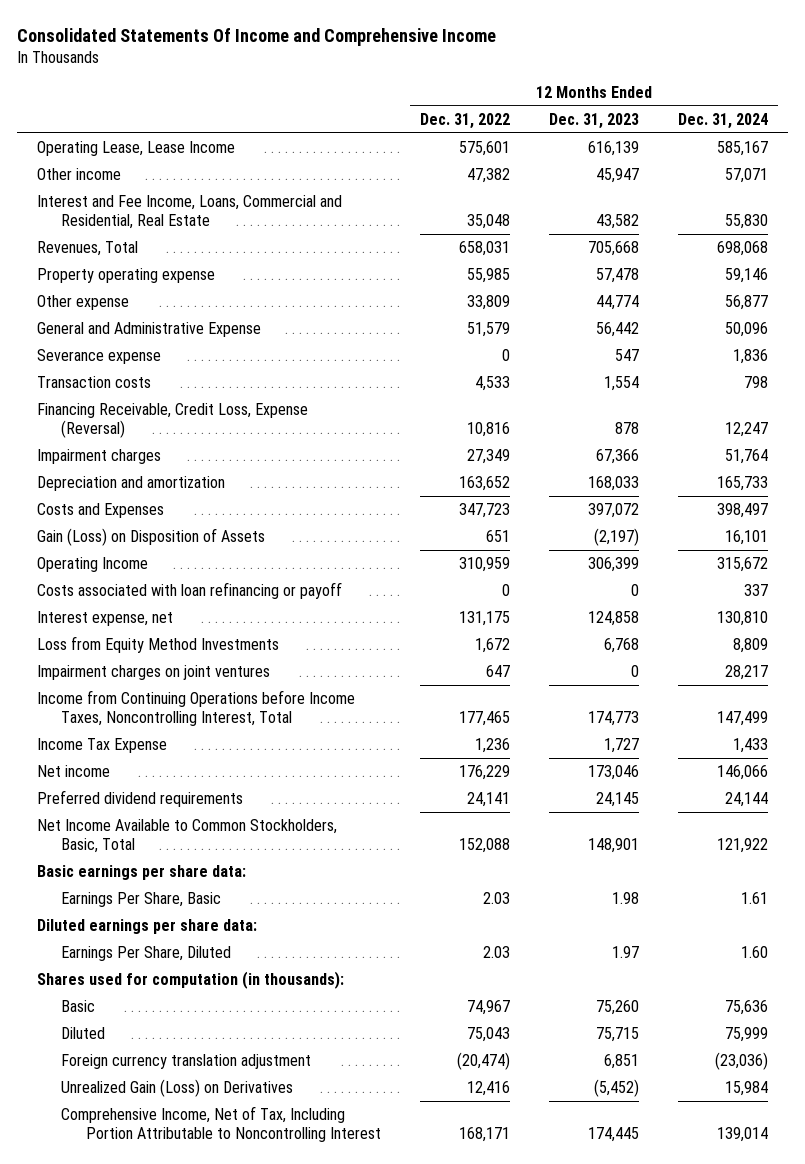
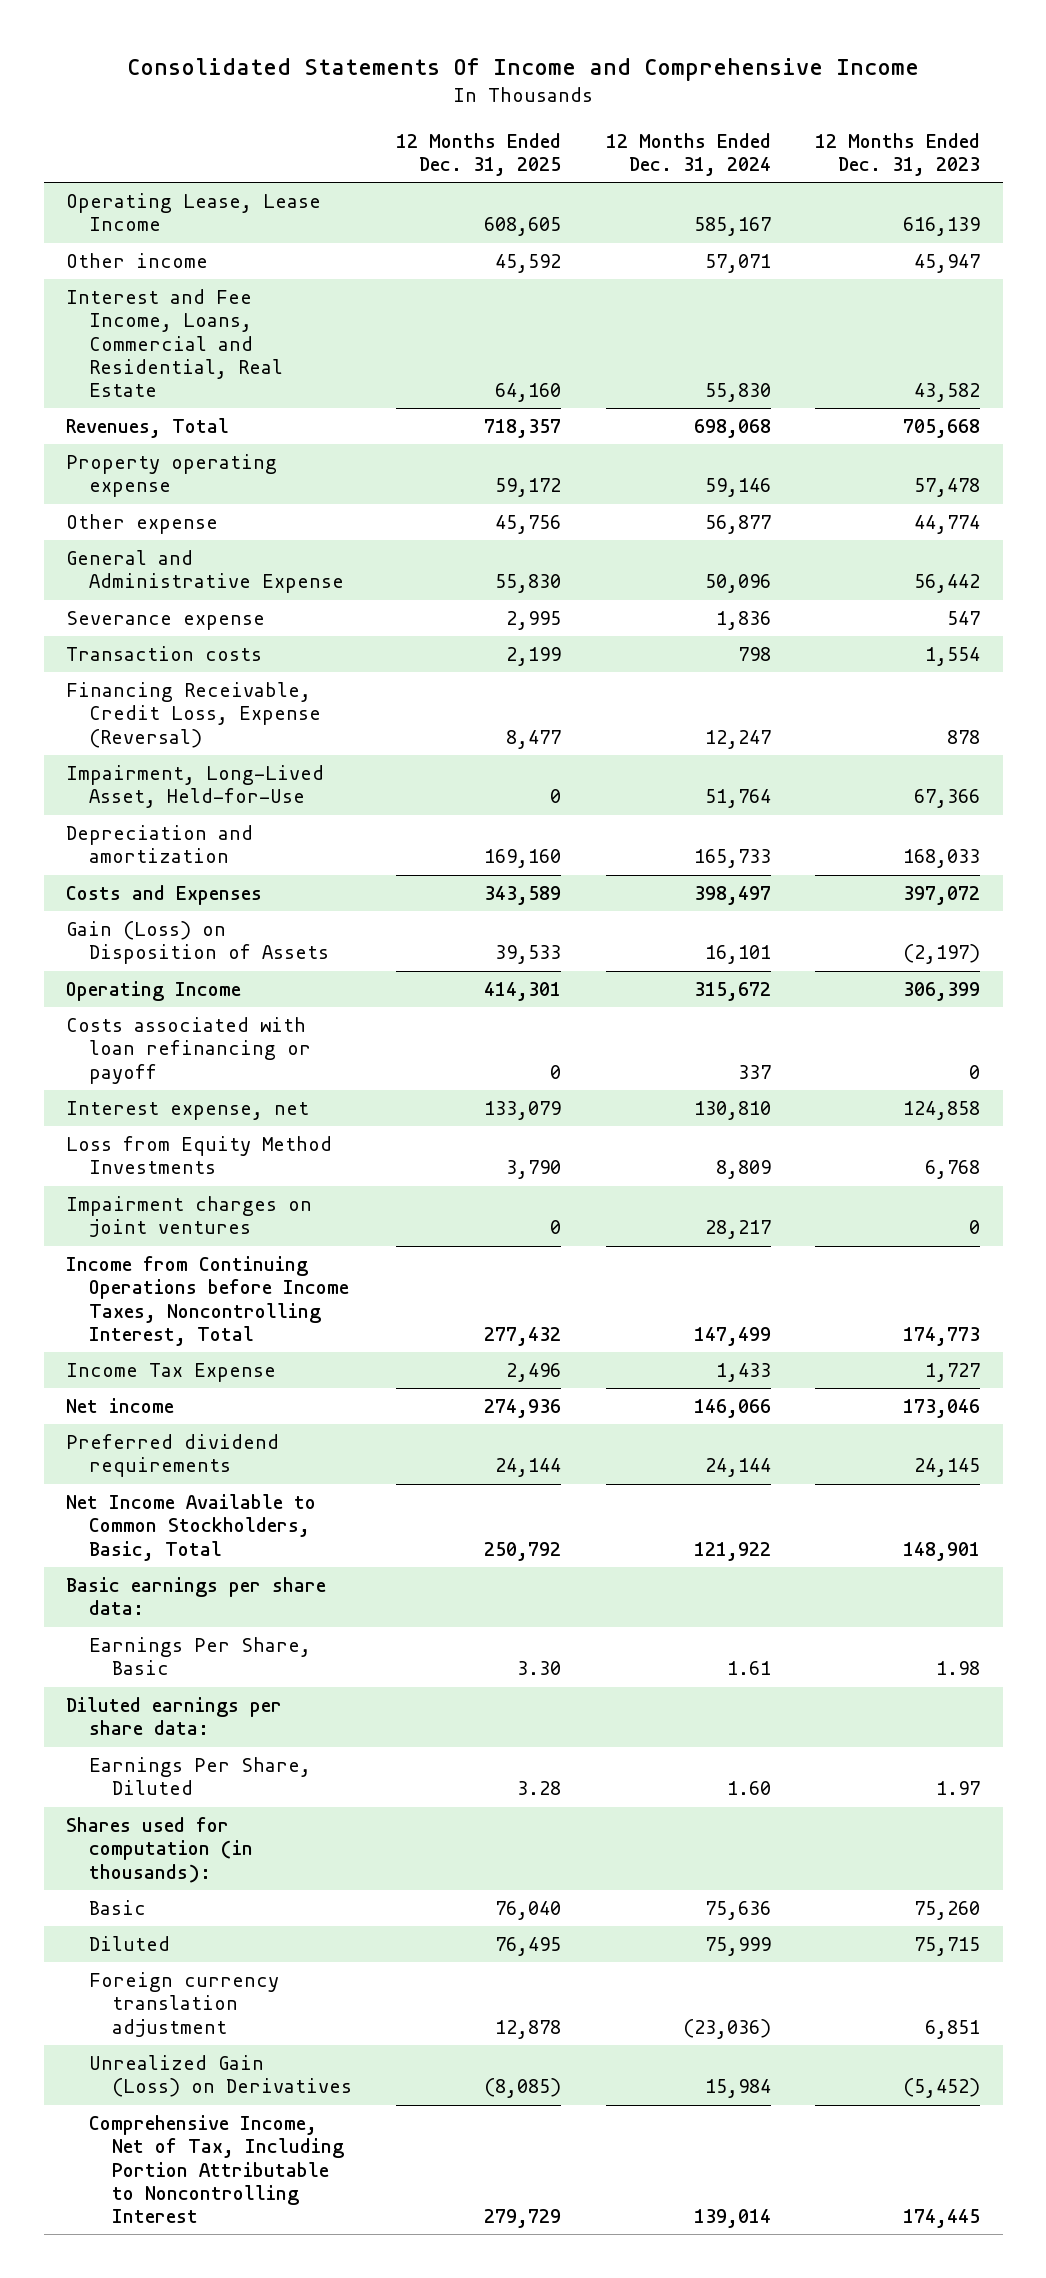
[419,112,510,129] Dec. 31, 2022 -> none
none -> [396,132,562,176] 12 Months Ended Dec. 31, 2025
[36,449,161,465] Impairment charges -> [65,765,324,809] Impairment, Long-Lived Asset, Held-for-Use

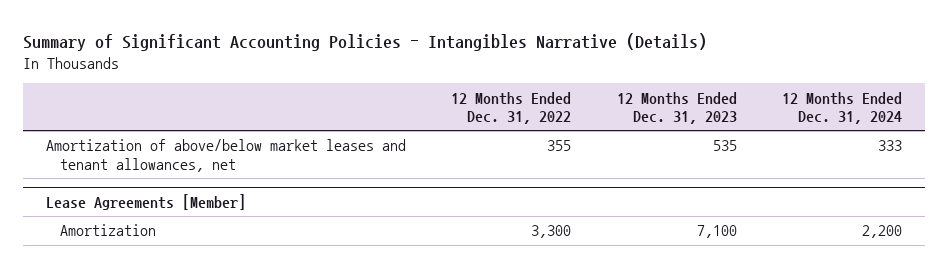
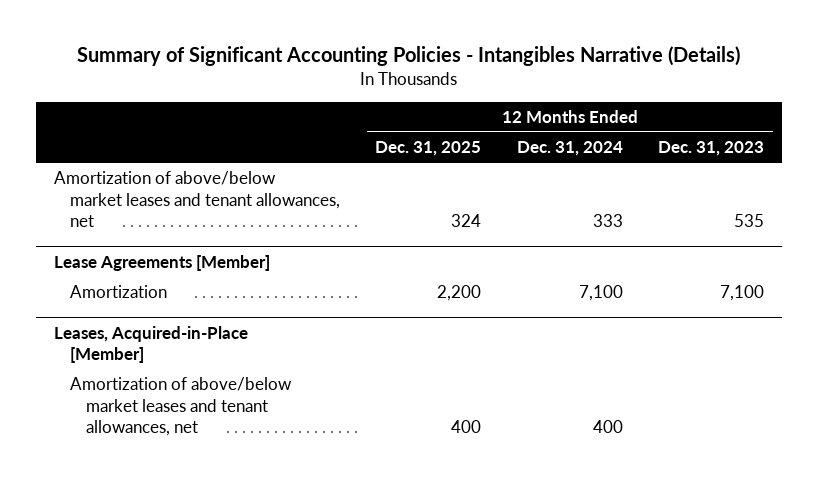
[451,91,572,124] 12 Months Ended Dec. 31, 2022 -> none
none -> [375,141,482,157] Dec. 31, 2025
[861,225,902,239] 2,200 -> [578,285,623,302] 7,100
none -> [53,325,248,364] Leases, Acquired-in-Place [Member]
none -> [69,377,292,437] Amortization of above/below market leases and tenant allowances, net

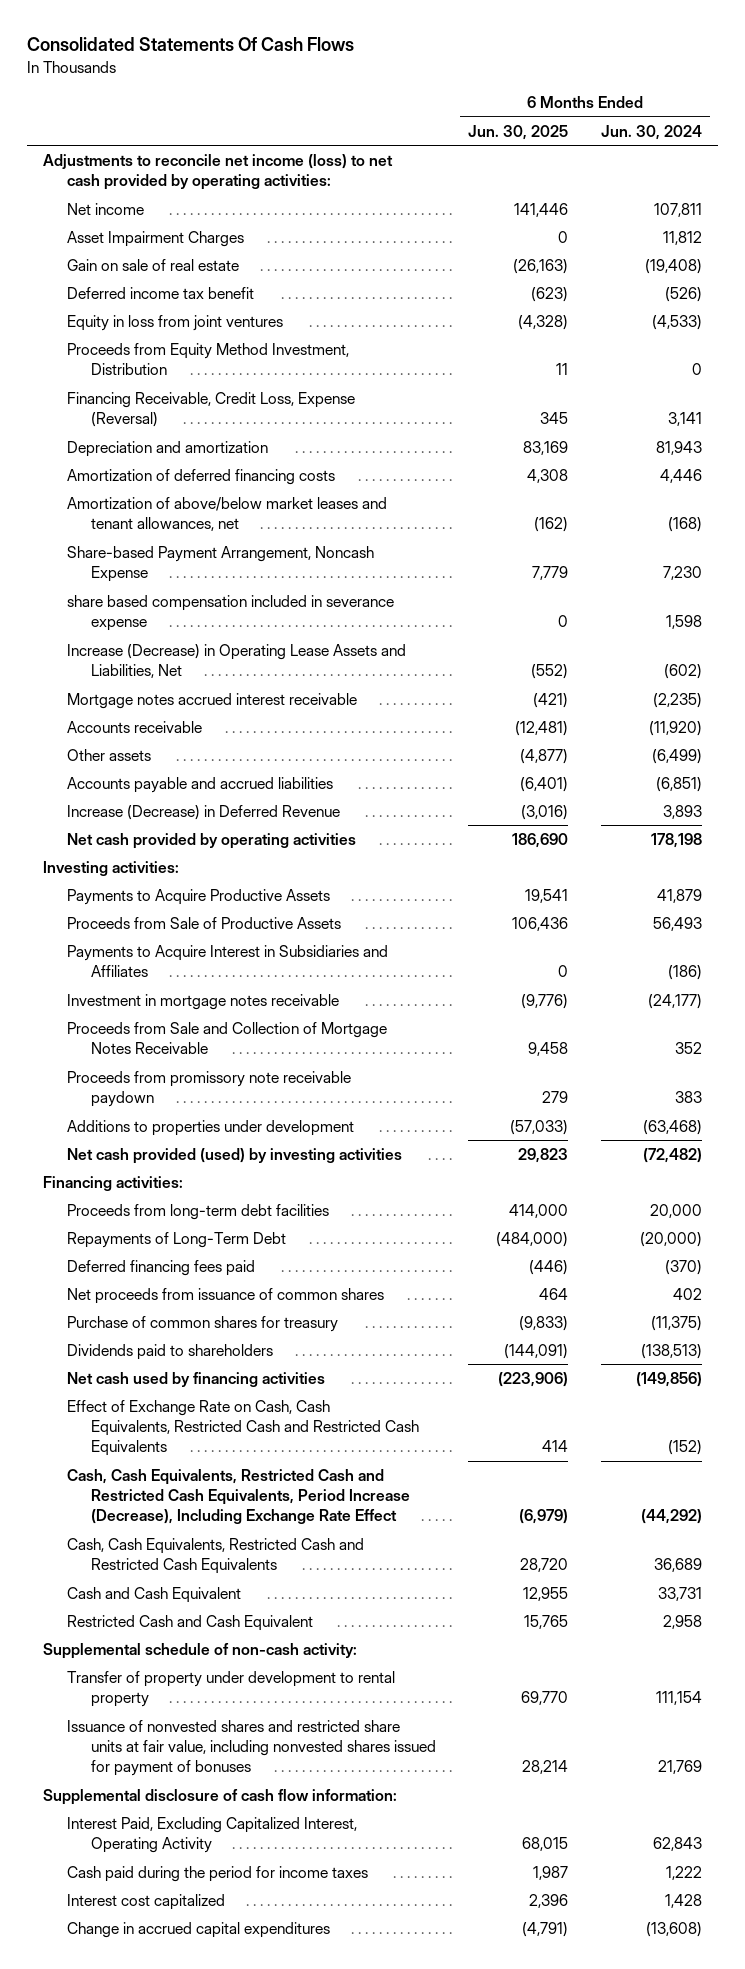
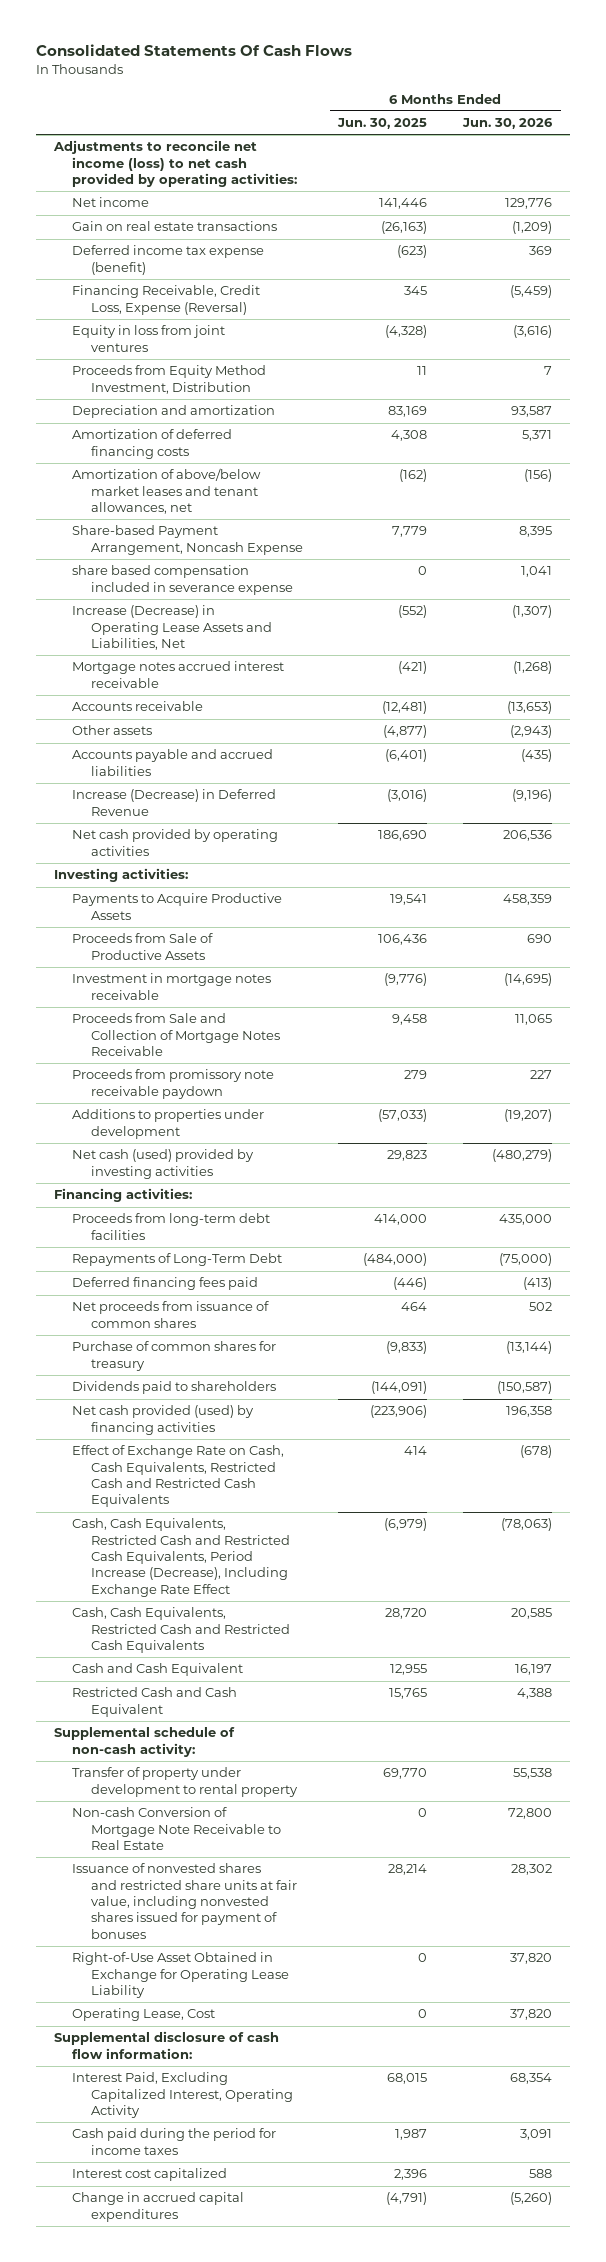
[600,124,702,140] Jun. 30, 2024 -> none
none -> [461,118,553,130] Jun. 30, 2026
[67,230,245,247] Asset Impairment Charges -> none
[67,258,240,271] Gain on sale of real estate -> [72,221,278,232] Gain on real estate transactions
[67,286,255,299] Deferred income tax benefit -> [72,245,265,275] Deferred income tax expense (benefit)
[67,391,356,428] Financing Receivable, Credit Loss, Expense (Reversal) -> [72,285,261,315] Financing Receivable, Credit Loss, Expense (Reversal)
[67,944,389,978] Payments to Acquire Interest in Subsidiaries and Affiliates -> none
[67,1147,403,1164] Net cash provided (used) by investing activities -> [72,1149,255,1179] Net cash (used) provided by investing activities
[67,1371,326,1387] Net cash used by financing activities -> [72,1405,255,1435] Net cash provided (used) by financing activities
none -> [72,1807,281,1850] Non-cash Conversion of Mortgage Note Receivable to Real Estate
none -> [72,1952,289,1998] Right-of-Use Asset Obtained in Exchange for Operating Lease Liability
none -> [72,2008,216,2022] Operating Lease, Cost

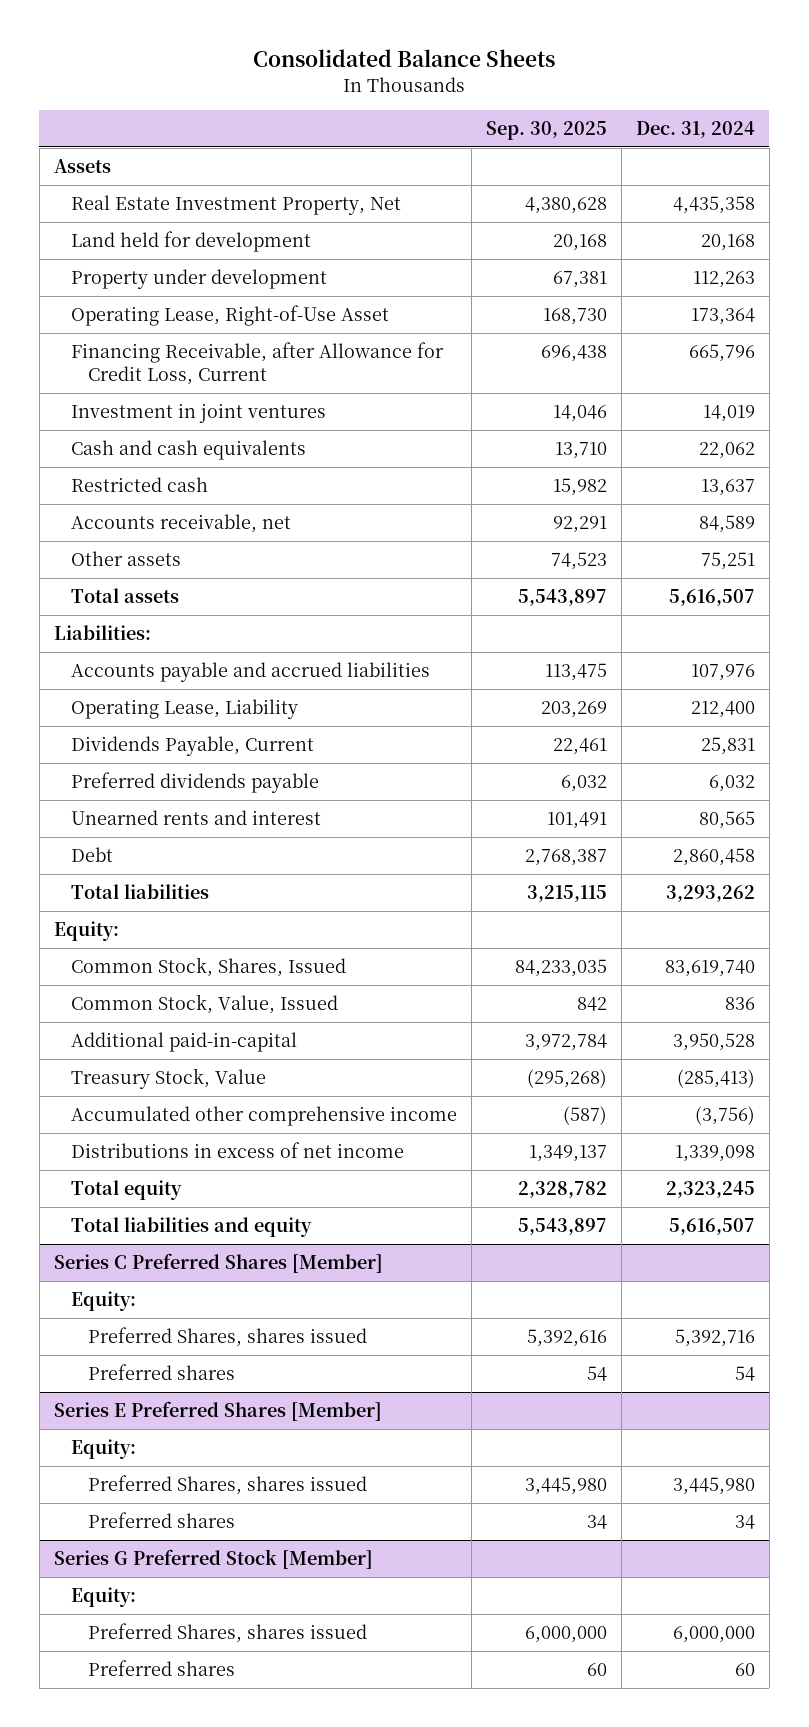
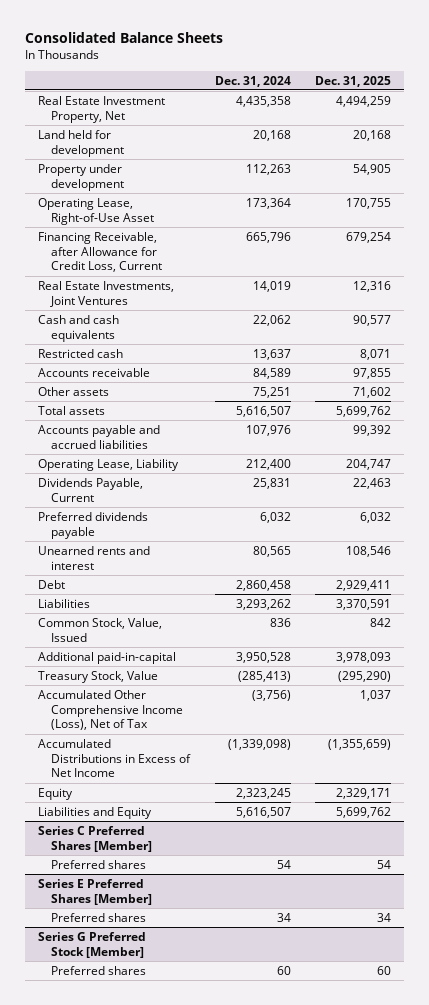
[485,121,607,141] Sep. 30, 2025 -> none
none -> [315,75,392,87] Dec. 31, 2025
[53,158,111,173] Assets -> none
[70,402,326,423] Investment in joint ventures -> [37,280,174,307] Real Estate Investments, Joint Ventures
[70,513,291,533] Accounts receivable, net -> [37,367,150,377] Accounts receivable
[53,624,151,640] Liabilities: -> none
[53,920,119,941] Equity: -> none
[70,956,346,977] Common Stock, Shares, Issued -> none
[70,883,209,899] Total liabilities -> [37,598,90,608] Liabilities
[70,1105,457,1126] Accumulated other comprehensive income -> [37,689,183,731] Accumulated Other Comprehensive Income (Loss), Net of Tax
[70,1141,404,1158] Distributions in excess of net income -> [37,738,191,778] Accumulated Distributions in Excess of Net Income
[674,1144,755,1162] 1,339,098 -> [227,738,291,750] (1,339,098)
[70,1179,182,1200] Total equity -> [37,787,73,800] Equity
[70,1216,312,1237] Total liabilities and equity -> [37,806,152,819] Liabilities and Equity
[70,1290,136,1311] Equity: -> none
[87,1326,367,1347] Preferred Shares, shares issued -> none
[70,1438,136,1459] Equity: -> none
[87,1474,367,1495] Preferred Shares, shares issued -> none
[70,1586,136,1607] Equity: -> none
[87,1622,367,1643] Preferred Shares, shares issued -> none

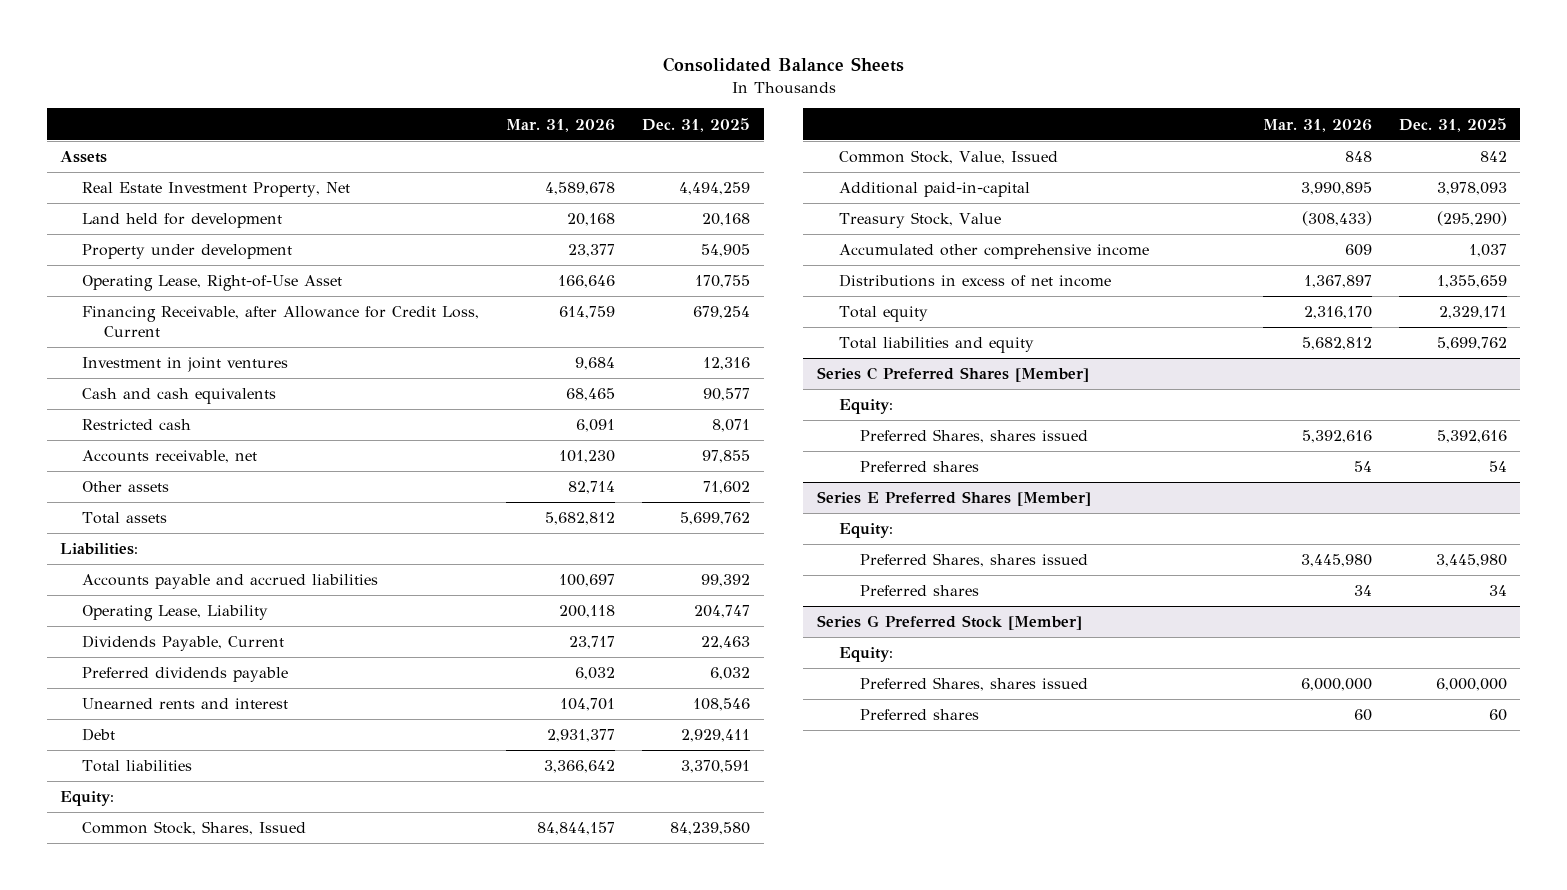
[214,75,291,87] Dec. 31, 2024 -> none
none -> [506,118,616,132] Mar. 31, 2026
none -> [60,151,108,164] Assets
[37,280,174,307] Real Estate Investments, Joint Ventures -> [82,357,289,373] Investment in joint ventures
[37,367,150,377] Accounts receivable -> [82,450,258,464] Accounts receivable, net
none -> [60,543,139,556] Liabilities:
[37,598,90,608] Liabilities -> [82,760,193,773] Total liabilities
none -> [60,791,115,807] Equity:
none -> [82,821,307,836] Common Stock, Shares, Issued
[37,689,183,731] Accumulated Other Comprehensive Income (Loss), Net of Tax -> [838,244,1149,260] Accumulated other comprehensive income
[37,738,191,778] Accumulated Distributions in Excess of Net Income -> [838,274,1111,288] Distributions in excess of net income
[328,738,392,750] (1,355,659) -> [1436,275,1507,289] 1,355,659
[37,787,73,800] Equity -> [838,306,928,323] Total equity
[37,806,152,819] Liabilities and Equity -> [838,337,1034,354] Total liabilities and equity
none -> [838,399,893,415] Equity:
none -> [860,429,1089,444] Preferred Shares, shares issued
none -> [838,523,893,539] Equity:
none -> [860,553,1089,568] Preferred Shares, shares issued
none -> [838,647,893,663] Equity:
none -> [860,677,1089,692] Preferred Shares, shares issued

